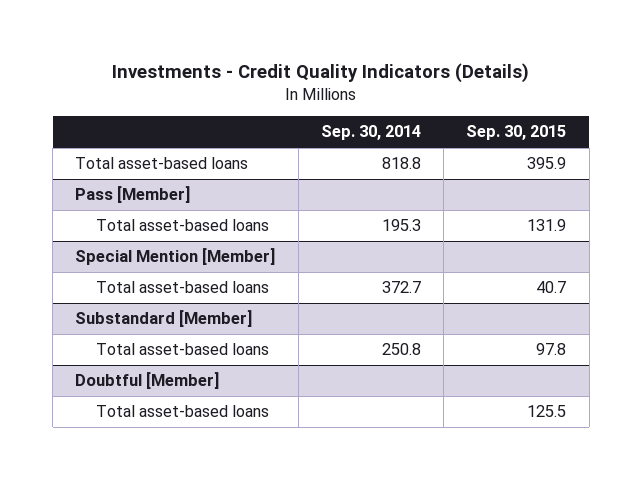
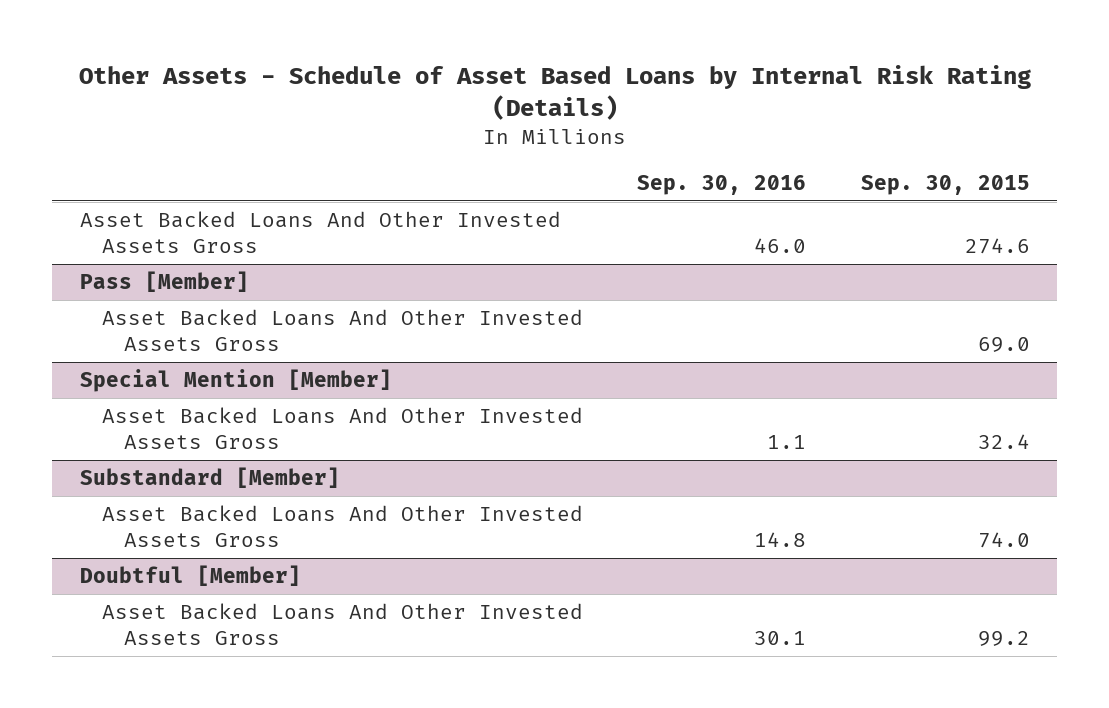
[111,62,529,83] Investments - Credit Quality Indicators (Details) -> [78,65,1031,121] Other Assets - Schedule of Asset Based Loans by Internal Risk Rating (Details)
[320,125,421,141] Sep. 30, 2014 -> none
none -> [637,174,807,195] Sep. 30, 2016
[75,157,249,170] Total asset-based loans -> [79,211,561,254] Asset Backed Loans And Other Invested Assets Gross
[527,157,567,170] 395.9 -> [964,238,1030,255] 274.6
[96,219,270,232] Total asset-based loans -> [102,309,584,352] Asset Backed Loans And Other Invested Assets Gross
[527,219,567,232] 131.9 -> [977,337,1030,353] 69.0
[96,281,270,294] Total asset-based loans -> [102,407,584,450] Asset Backed Loans And Other Invested Assets Gross
[536,281,567,294] 40.7 -> [977,434,1030,450] 32.4
[96,343,270,356] Total asset-based loans -> [102,505,584,548] Asset Backed Loans And Other Invested Assets Gross
[536,343,567,356] 97.8 -> [977,532,1030,549] 74.0
[96,405,270,418] Total asset-based loans -> [102,603,584,646] Asset Backed Loans And Other Invested Assets Gross
[527,405,567,418] 125.5 -> [977,631,1030,647] 99.2

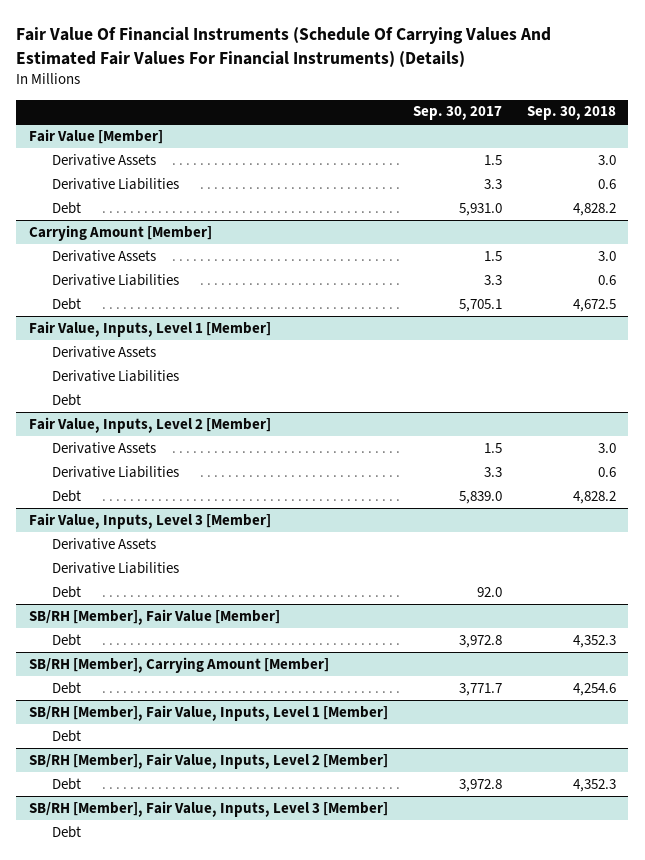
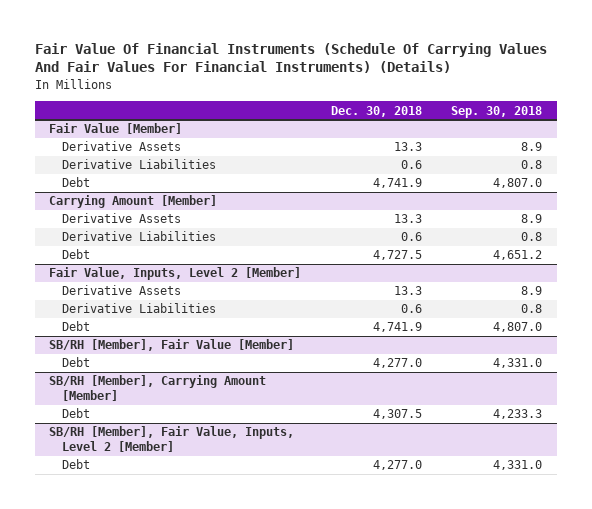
[16,27,552,67] Fair Value Of Financial Instruments (Schedule Of Carrying Values And Estimated Fair Values For Financial Instruments) (Details) -> [34,42,547,74] Fair Value Of Financial Instruments (Schedule Of Carrying Values And Fair Values For Financial Instruments) (Details)
[412,106,502,121] Sep. 30, 2017 -> none
none -> [330,105,422,117] Dec. 30, 2018
[597,154,616,165] 3.0 -> [521,142,543,152] 8.9
[597,178,616,189] 0.6 -> [521,160,543,170] 0.8
[572,202,616,216] 4,828.2 -> [493,178,543,189] 4,807.0
[28,320,271,337] Fair Value, Inputs, Level 1 [Member] -> none
[52,345,157,358] Derivative Assets -> none
[52,369,180,382] Derivative Liabilities -> none
[52,393,82,406] Debt -> none
[597,250,616,261] 3.0 -> [521,214,543,224] 8.9
[597,274,616,285] 0.6 -> [521,232,543,242] 0.8
[572,298,616,312] 4,672.5 -> [493,250,543,261] 4,651.2
[28,512,271,529] Fair Value, Inputs, Level 3 [Member] -> none
[52,537,157,550] Derivative Assets -> none
[52,561,180,574] Derivative Liabilities -> none
[52,585,82,598] Debt -> none
[597,442,616,453] 3.0 -> [521,286,543,296] 8.9
[597,466,616,477] 0.6 -> [521,304,543,314] 0.8
[572,490,616,504] 4,828.2 -> [493,322,543,333] 4,807.0
[572,634,616,648] 4,352.3 -> [493,358,543,369] 4,331.0
[28,704,388,721] SB/RH [Member], Fair Value, Inputs, Level 1 [Member] -> none
[52,729,82,742] Debt -> none
[572,682,616,696] 4,254.6 -> [493,409,543,420] 4,233.3
[28,800,388,817] SB/RH [Member], Fair Value, Inputs, Level 3 [Member] -> none
[52,825,82,838] Debt -> none
[572,778,616,792] 4,352.3 -> [493,460,543,471] 4,331.0

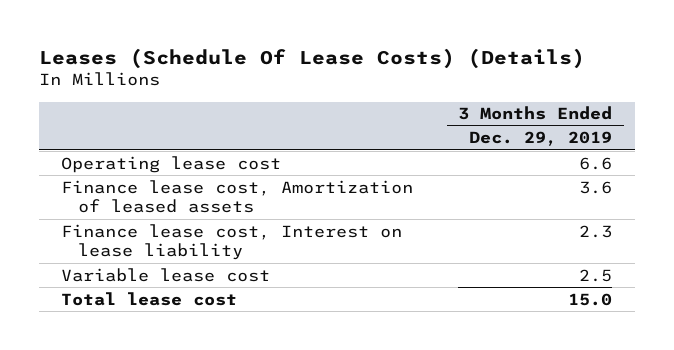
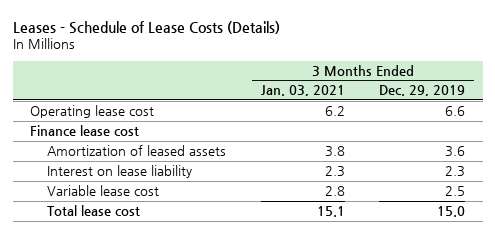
[38,47,585,69] Leases (Schedule Of Lease Costs) (Details) -> [12,20,280,34] Leases - Schedule of Lease Costs (Details)
none -> [260,85,345,97] Jan. 03, 2021
none -> [29,125,139,137] Finance lease cost
[61,179,414,214] Finance lease cost, Amortization of leased assets -> [47,145,227,157] Amortization of leased assets
[61,223,403,261] Finance lease cost, Interest on lease liability -> [47,165,193,179] Interest on lease liability

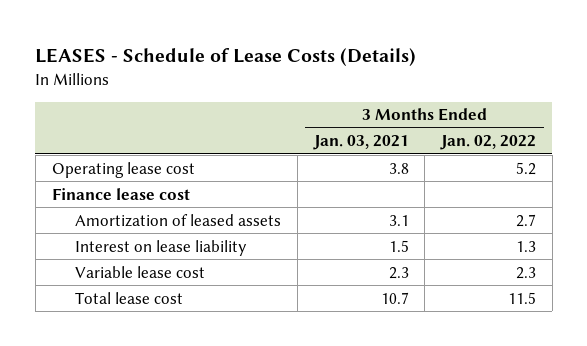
[12,20,280,34] Leases - Schedule of Lease Costs (Details) -> [35,47,417,66] LEASES - Schedule of Lease Costs (Details)
[379,85,466,97] Dec. 29, 2019 -> none
none -> [439,135,536,151] Jan. 02, 2022
[324,106,345,117] 6.2 -> [388,162,409,174] 3.8
[324,146,345,158] 3.8 -> [388,214,409,226] 3.1
[324,166,345,178] 2.3 -> [388,239,409,252] 1.5
[324,186,345,197] 2.8 -> [388,266,409,279] 2.3
[316,206,345,218] 15.1 -> [380,291,409,304] 10.7

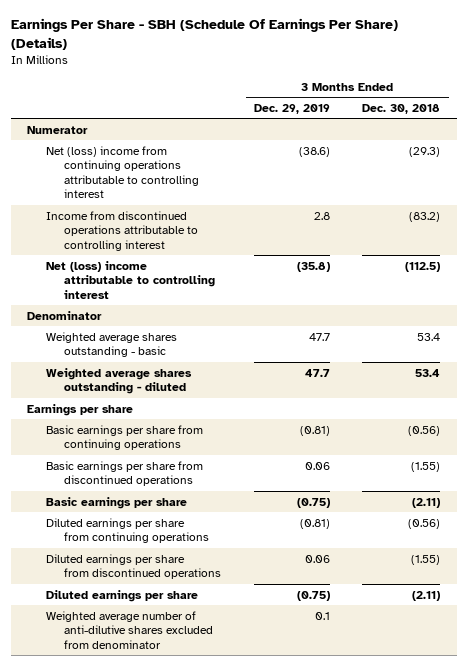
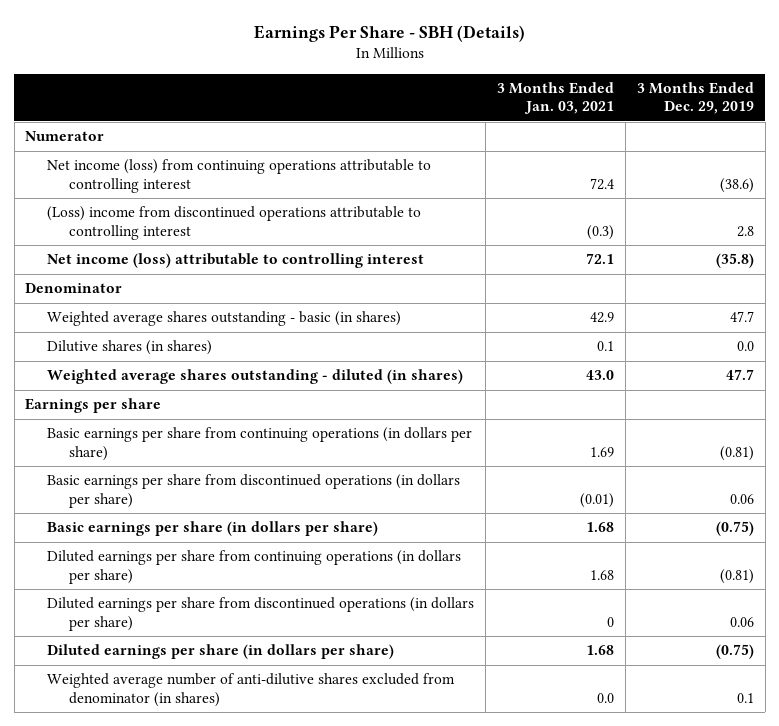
[10,18,398,51] Earnings Per Share - SBH (Schedule Of Earnings Per Share) (Details) -> [253,24,525,42] Earnings Per Share - SBH (Details)
[362,104,441,115] Dec. 30, 2018 -> none
none -> [497,81,615,115] 3 Months Ended Jan. 03, 2021
[45,145,200,199] Net (loss) income from continuing operations attributable to controlling interest -> [47,159,432,193] Net income (loss) from continuing operations attributable to controlling interest
[45,210,199,251] Income from discontinued operations attributable to controlling interest -> [47,206,422,240] (Loss) income from discontinued operations attributable to controlling interest
[45,260,216,299] Net (loss) income attributable to controlling interest -> [47,253,425,269] Net income (loss) attributable to controlling interest
[45,331,177,358] Weighted average shares outstanding - basic -> [47,311,402,327] Weighted average shares outstanding - basic (in shares)
none -> [47,340,213,356] Dilutive shares (in shares)
[45,367,192,395] Weighted average shares outstanding - diluted -> [47,369,464,385] Weighted average shares outstanding - diluted (in shares)
[45,424,203,451] Basic earnings per share from continuing operations -> [47,427,473,461] Basic earnings per share from continuing operations (in dollars per share)
[45,460,203,487] Basic earnings per share from discontinued operations -> [47,474,461,508] Basic earnings per share from discontinued operations (in dollars per share)
[45,496,187,509] Basic earnings per share -> [47,521,379,537] Basic earnings per share (in dollars per share)
[45,517,210,544] Diluted earnings per share from continuing operations -> [47,550,462,584] Diluted earnings per share from continuing operations (in dollars per share)
[45,553,222,580] Diluted earnings per share from discontinued operations -> [47,597,475,631] Diluted earnings per share from discontinued operations (in dollars per share)
[45,589,198,602] Diluted earnings per share -> [47,644,395,660] Diluted earnings per share (in dollars per share)
[45,610,214,649] Weighted average number of anti-dilutive shares excluded from denominator -> [47,673,456,707] Weighted average number of anti-dilutive shares excluded from denominator (in shares)

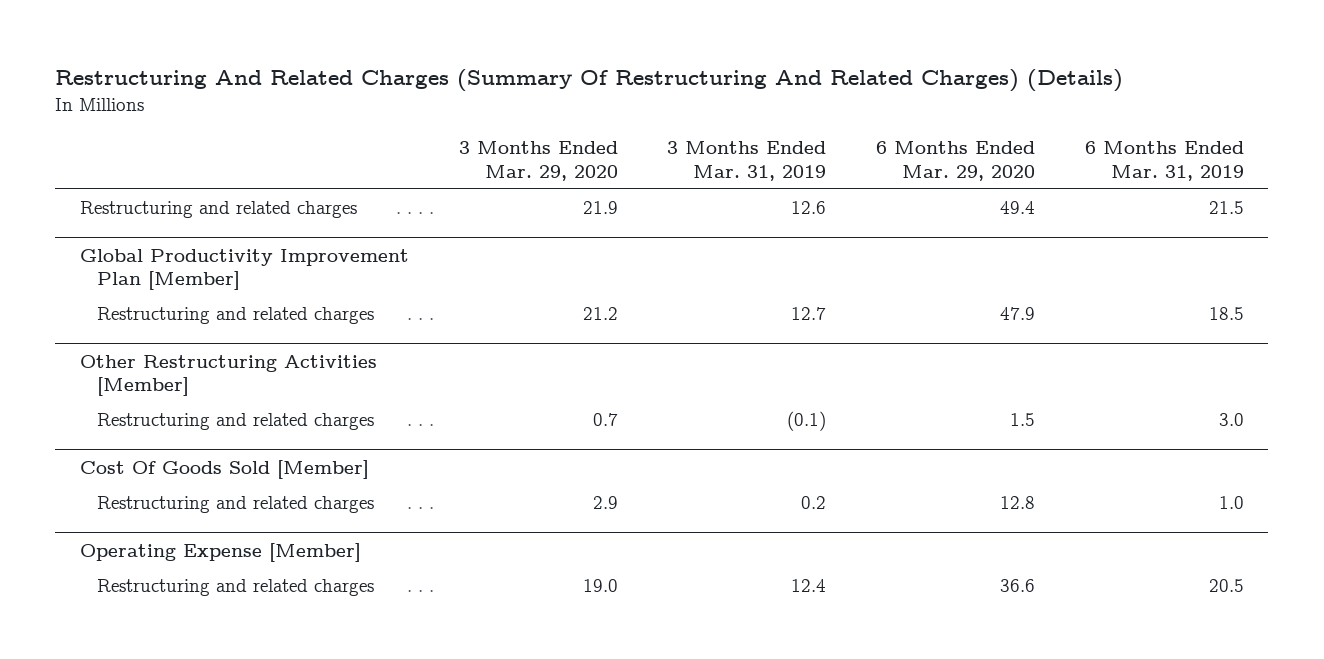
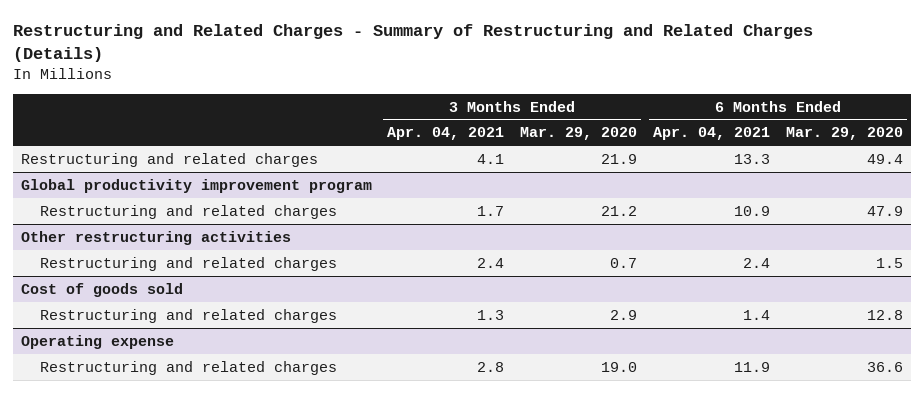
[55,68,1124,92] Restructuring And Related Charges (Summary Of Restructuring And Related Charges) (Details) -> [12,23,813,62] Restructuring and Related Charges - Summary of Restructuring and Related Charges (Details)
[667,141,827,181] 3 Months Ended Mar. 31, 2019 -> none
[1084,141,1244,181] 6 Months Ended Mar. 31, 2019 -> none
none -> [387,127,505,141] Apr. 04, 2021
none -> [653,127,771,141] Apr. 04, 2021
[80,249,410,291] Global Productivity Improvement Plan [Member] -> [20,178,372,193] Global productivity improvement program
[80,355,378,397] Other Restructuring Activities [Member] -> [20,230,291,245] Other restructuring activities
[80,460,370,480] Cost Of Goods Sold [Member] -> [20,282,183,297] Cost of goods sold
[80,543,362,563] Operating Expense [Member] -> [20,334,174,349] Operating expense

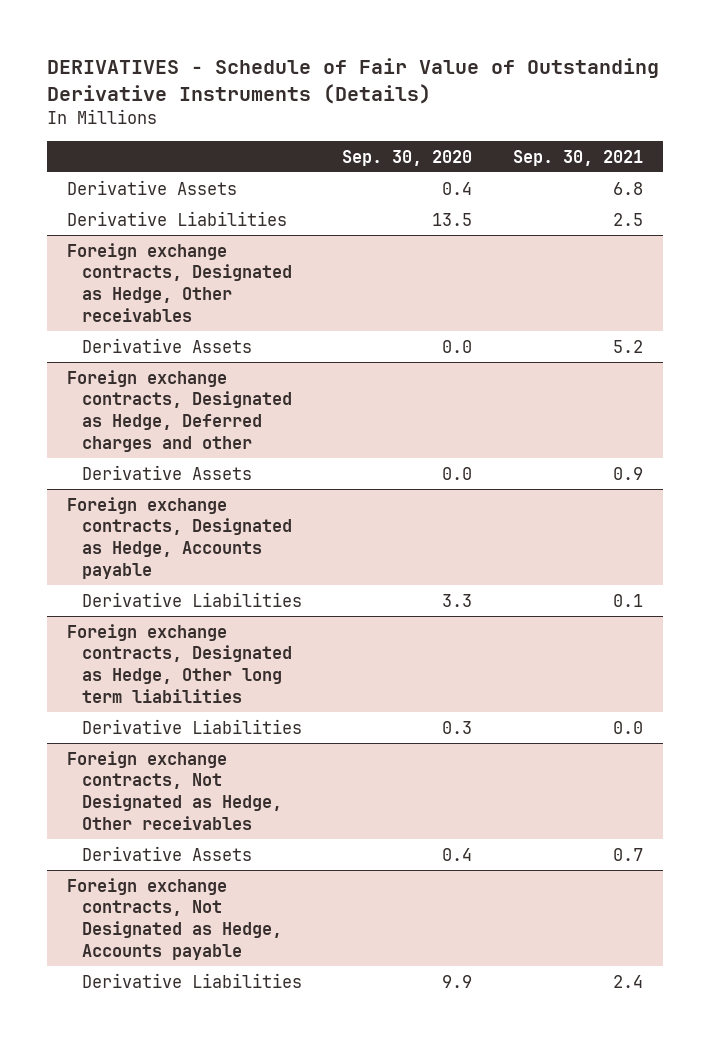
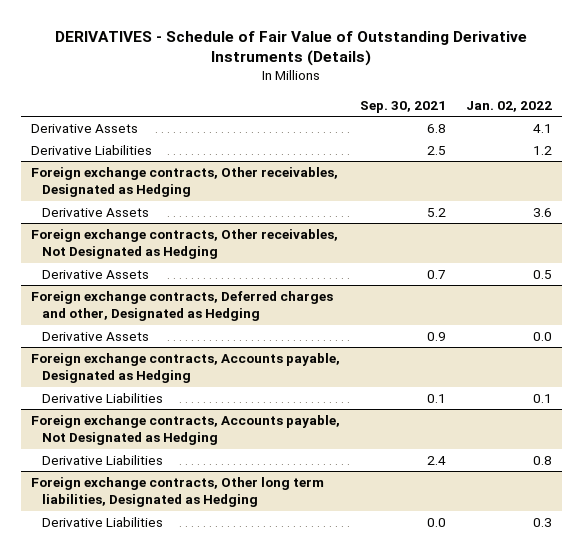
[342,149,473,166] Sep. 30, 2020 -> none
none -> [465,100,552,112] Jan. 02, 2022
[67,242,293,322] Foreign exchange contracts, Designated as Hedge, Other receivables -> [30,166,338,198] Foreign exchange contracts, Other receivables, Designated as Hedging
none -> [30,228,338,260] Foreign exchange contracts, Other receivables, Not Designated as Hedging
none -> [42,269,150,279] Derivative Assets
[67,369,293,452] Foreign exchange contracts, Designated as Hedge, Deferred charges and other -> [30,290,333,322] Foreign exchange contracts, Deferred charges and other, Designated as Hedging
[67,496,293,579] Foreign exchange contracts, Designated as Hedge, Accounts payable -> [30,352,340,384] Foreign exchange contracts, Accounts payable, Designated as Hedging
[67,623,293,703] Foreign exchange contracts, Designated as Hedge, Other long term liabilities -> none
[82,718,303,734] Derivative Liabilities -> none
[67,750,283,830] Foreign exchange contracts, Not Designated as Hedge, Other receivables -> none
[82,845,253,861] Derivative Assets -> none
[67,877,283,960] Foreign exchange contracts, Not Designated as Hedge, Accounts payable -> [30,414,340,446] Foreign exchange contracts, Accounts payable, Not Designated as Hedging
none -> [30,476,324,508] Foreign exchange contracts, Other long term liabilities, Designated as Hedging
none -> [42,516,164,527] Derivative Liabilities

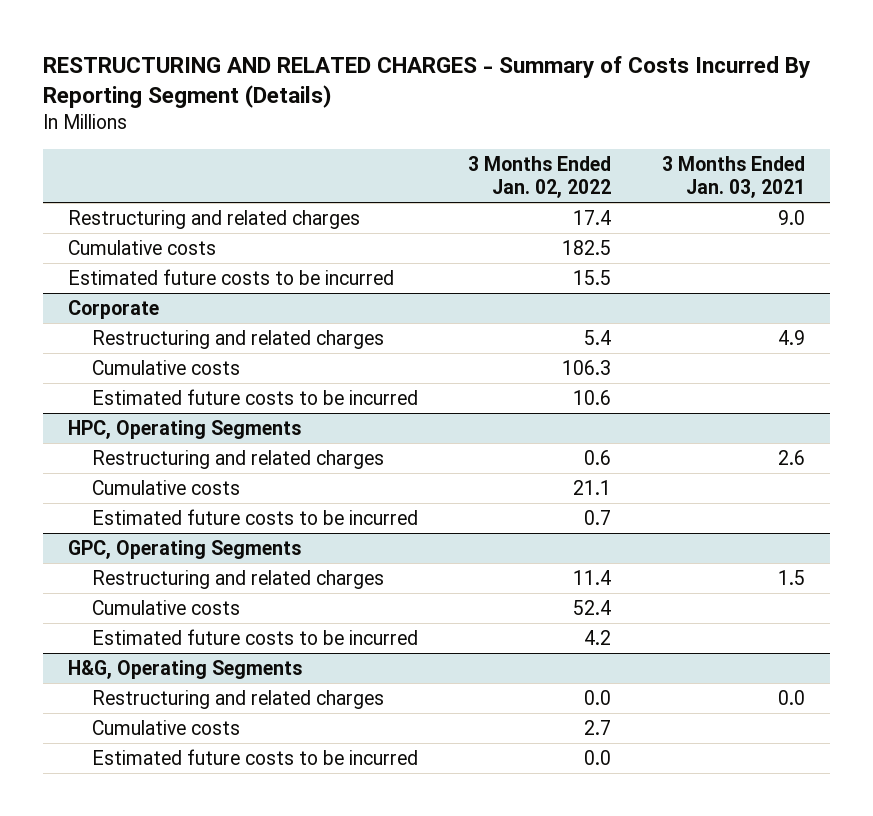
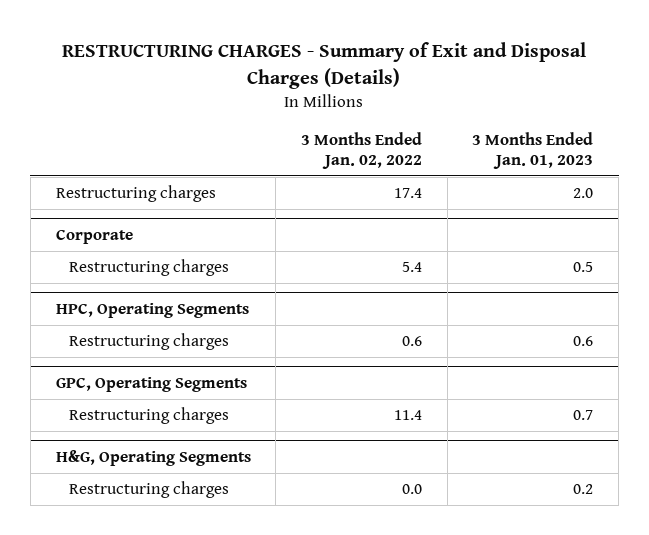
[43,56,811,109] RESTRUCTURING AND RELATED CHARGES - Summary of Costs Incurred By Reporting Segment (Details) -> [62,41,587,89] RESTRUCTURING CHARGES - Summary of Exit and Disposal Charges (Details)
[661,155,805,199] 3 Months Ended Jan. 03, 2021 -> none
none -> [472,132,594,170] 3 Months Ended Jan. 01, 2023
[68,239,217,255] Cumulative costs -> none
[68,268,395,285] Estimated future costs to be incurred -> none
[68,209,361,229] Restructuring and related charges -> [55,185,216,203] Restructuring charges
[91,359,240,375] Cumulative costs -> none
[91,388,418,405] Estimated future costs to be incurred -> none
[91,329,384,349] Restructuring and related charges -> [69,259,230,277] Restructuring charges
[91,479,240,495] Cumulative costs -> none
[91,508,418,525] Estimated future costs to be incurred -> none
[91,449,384,469] Restructuring and related charges -> [69,333,230,351] Restructuring charges
[91,599,240,615] Cumulative costs -> none
[91,628,418,645] Estimated future costs to be incurred -> none
[91,569,384,589] Restructuring and related charges -> [69,407,230,425] Restructuring charges
[91,719,240,735] Cumulative costs -> none
[91,748,418,765] Estimated future costs to be incurred -> none
[91,689,384,709] Restructuring and related charges -> [69,481,230,499] Restructuring charges

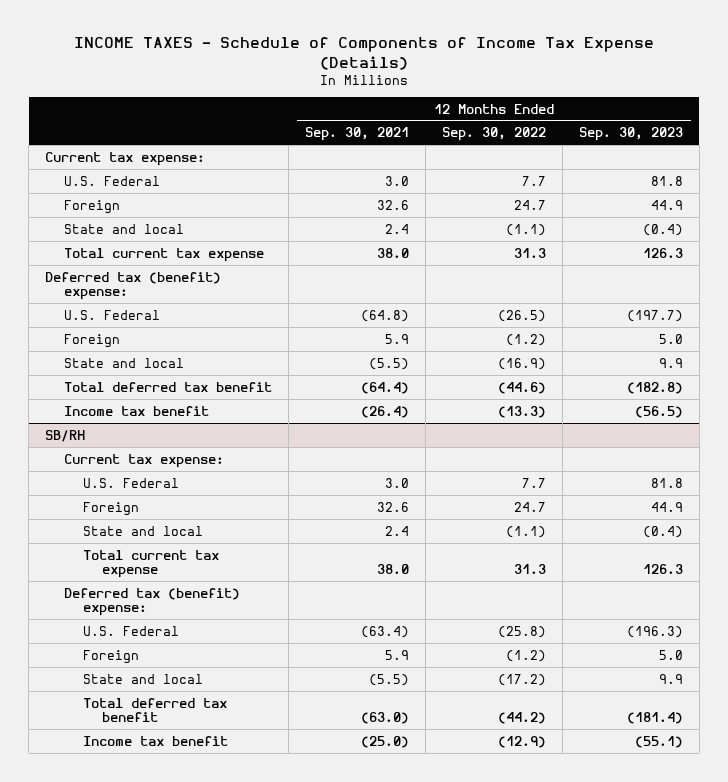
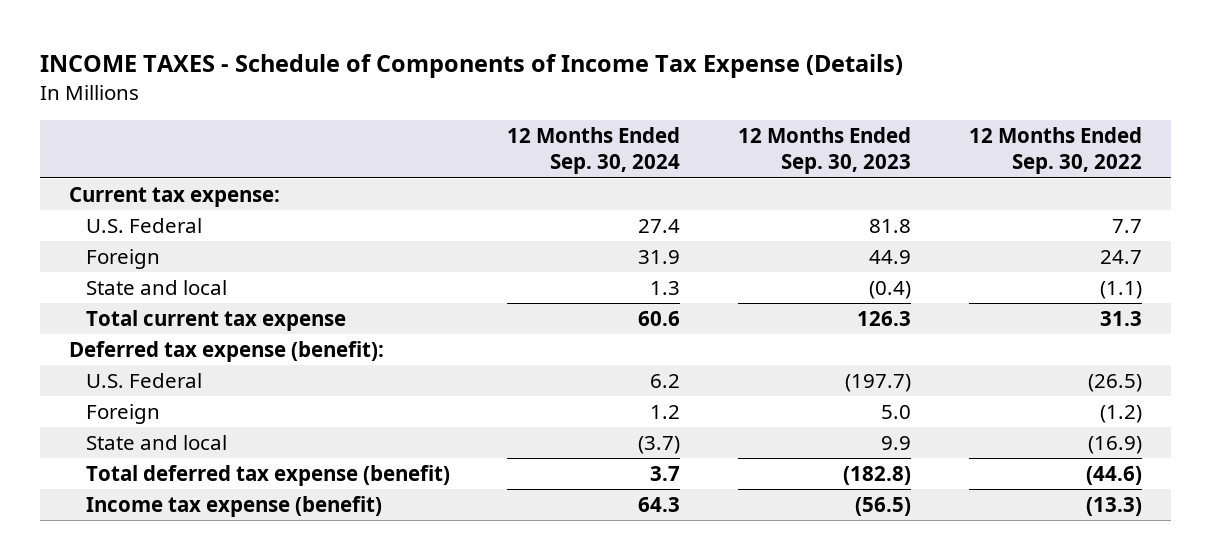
[304,127,409,142] Sep. 30, 2021 -> none
none -> [507,127,681,175] 12 Months Ended Sep. 30, 2024
[45,271,222,301] Deferred tax (benefit) expense: -> [68,341,384,363] Deferred tax expense (benefit):
[45,429,86,442] SB/RH -> none
[64,453,225,468] Current tax expense: -> none
[83,477,180,488] U.S. Federal -> none
[83,501,140,516] Foreign -> none
[83,525,204,536] State and local -> none
[83,549,220,579] Total current tax expense -> none
[64,587,241,617] Deferred tax (benefit) expense: -> none
[83,625,180,636] U.S. Federal -> none
[83,649,140,664] Foreign -> none
[83,673,204,684] State and local -> none
[83,697,228,723] Total deferred tax benefit -> none
[83,735,229,746] Income tax benefit -> none
[64,381,273,392] Total deferred tax benefit -> [85,465,450,487] Total deferred tax expense (benefit)
[64,405,210,416] Income tax benefit -> [85,496,382,518] Income tax expense (benefit)

